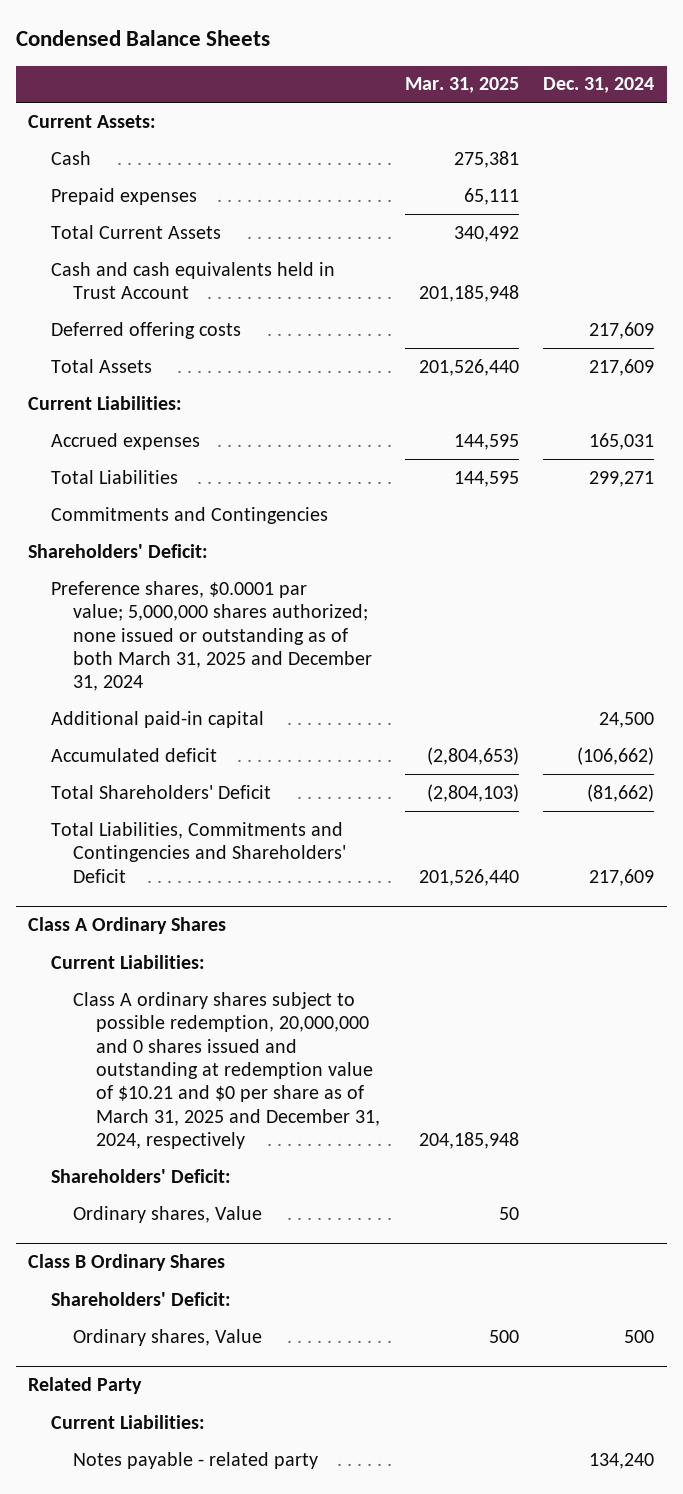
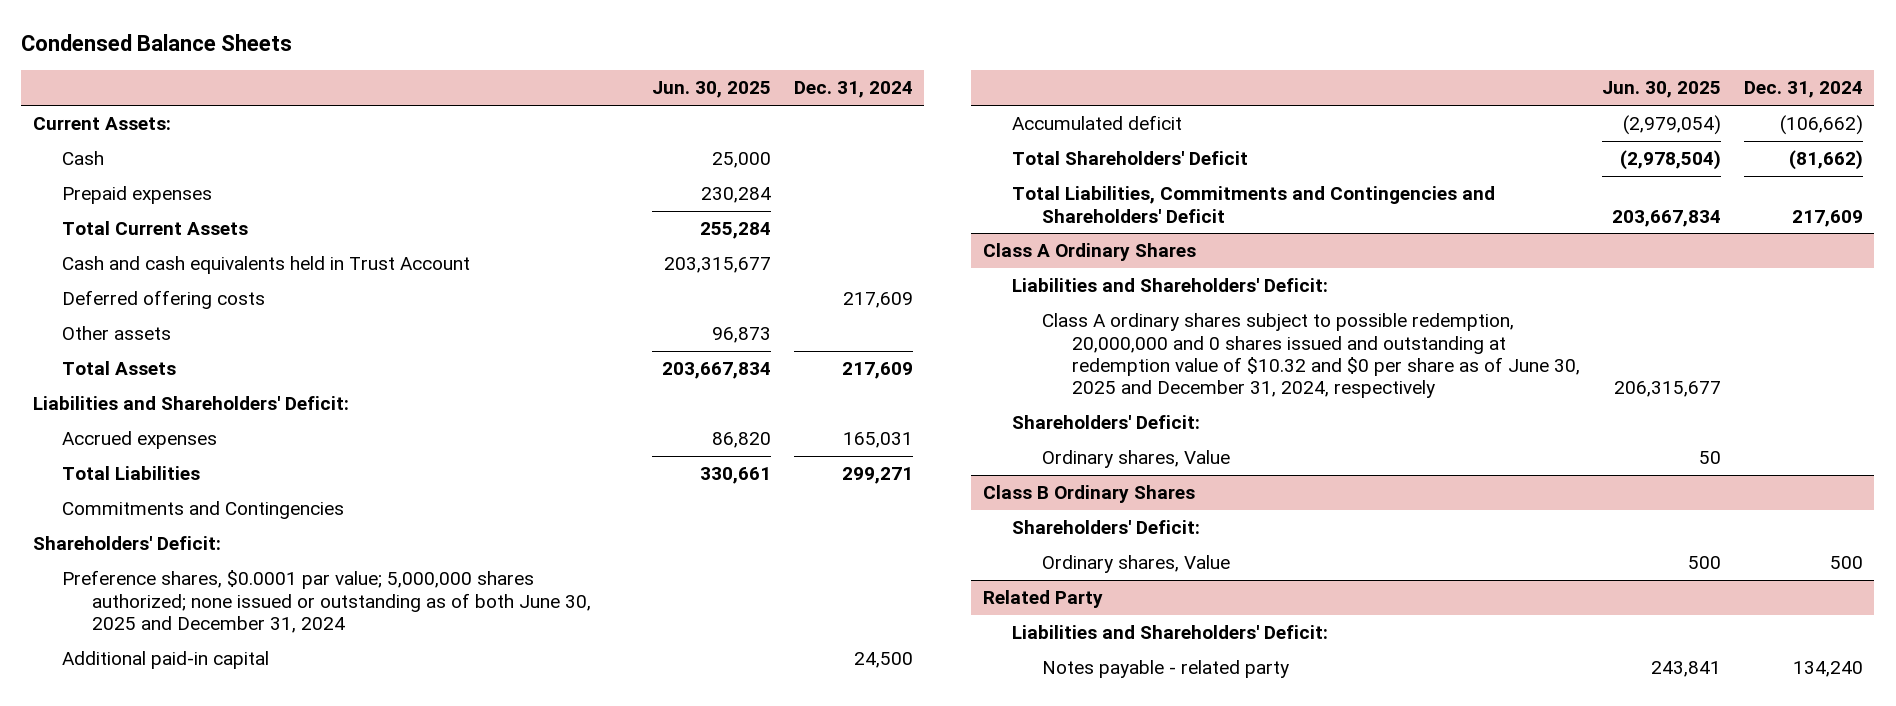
[404,77,519,94] Mar. 31, 2025 -> none
none -> [652,81,772,99] Jun. 30, 2025
none -> [62,326,172,341] Other assets
[28,395,183,410] Current Liabilities: -> none
none -> [32,396,349,411] Liabilities and Shareholders' Deficit:
[50,580,373,692] Preference shares, $0.0001 par value; 5,000,000 shares authorized; none issued or outstanding as of both March 31, 2025 and December 31, 2024 -> [62,570,592,633] Preference shares, $0.0001 par value; 5,000,000 shares authorized; none issued or outstanding as of both June 30, 2025 and December 31, 2024
[50,954,205,969] Current Liabilities: -> none
none -> [1012,278,1329,293] Liabilities and Shareholders' Deficit:
[73,991,380,1150] Class A ordinary shares subject to possible redemption, 20,000,000 and 0 shares issued and outstanding at redemption value of $10.21 and $0 per share as of March 31, 2025 and December 31, 2024, respectively -> [1042,313,1581,398] Class A ordinary shares subject to possible redemption, 20,000,000 and 0 shares issued and outstanding at redemption value of $10.32 and $0 per share as of June 30, 2025 and December 31, 2024, respectively
[50,1414,205,1429] Current Liabilities: -> none
none -> [1012,625,1329,640] Liabilities and Shareholders' Deficit:

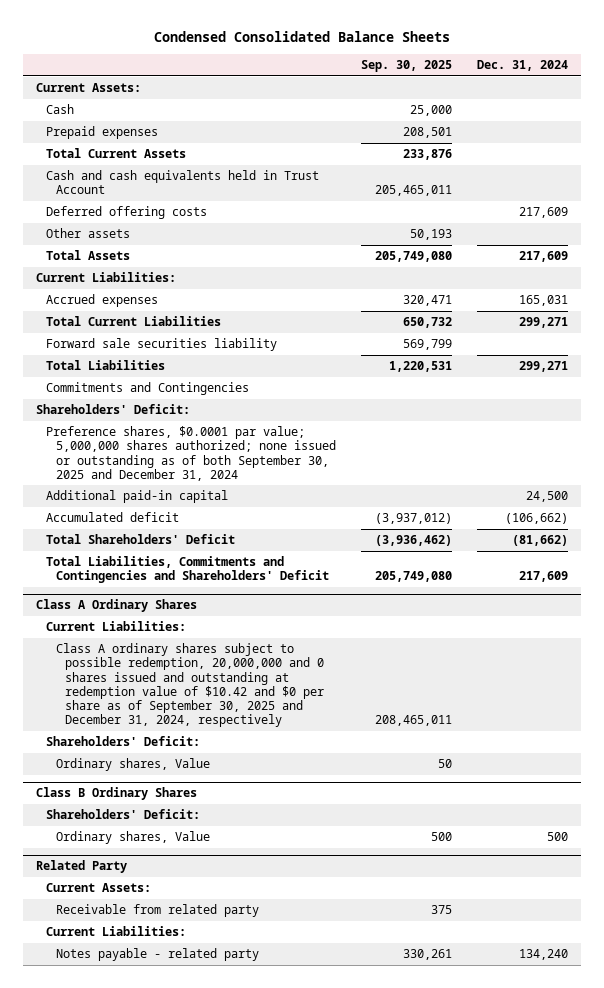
[21,33,293,51] Condensed Balance Sheets -> [154,30,451,42] Condensed Consolidated Balance Sheets
[652,81,772,99] Jun. 30, 2025 -> none
none -> [360,59,452,72] Sep. 30, 2025
[32,396,349,411] Liabilities and Shareholders' Deficit: -> none
none -> [36,272,177,283] Current Liabilities:
none -> [45,316,221,327] Total Current Liabilities
none -> [45,338,277,352] Forward sale securities liability
[62,570,592,633] Preference shares, $0.0001 par value; 5,000,000 shares authorized; none issued or outstanding as of both June 30, 2025 and December 31, 2024 -> [45,426,336,481] Preference shares, $0.0001 par value; 5,000,000 shares authorized; none issued or outstanding as of both September 30, 2025 and December 31, 2024
[1012,278,1329,293] Liabilities and Shareholders' Deficit: -> none
none -> [45,621,186,632] Current Liabilities:
[1042,313,1581,398] Class A ordinary shares subject to possible redemption, 20,000,000 and 0 shares issued and outstanding at redemption value of $10.32 and $0 per share as of June 30, 2025 and December 31, 2024, respectively -> [55,643,325,728] Class A ordinary shares subject to possible redemption, 20,000,000 and 0 shares issued and outstanding at redemption value of $10.42 and $0 per share as of September 30, 2025 and December 31, 2024, respectively
[1012,625,1329,640] Liabilities and Shareholders' Deficit: -> none
none -> [45,883,151,893] Current Assets:
none -> [55,904,259,918] Receivable from related party
none -> [45,926,186,937] Current Liabilities:

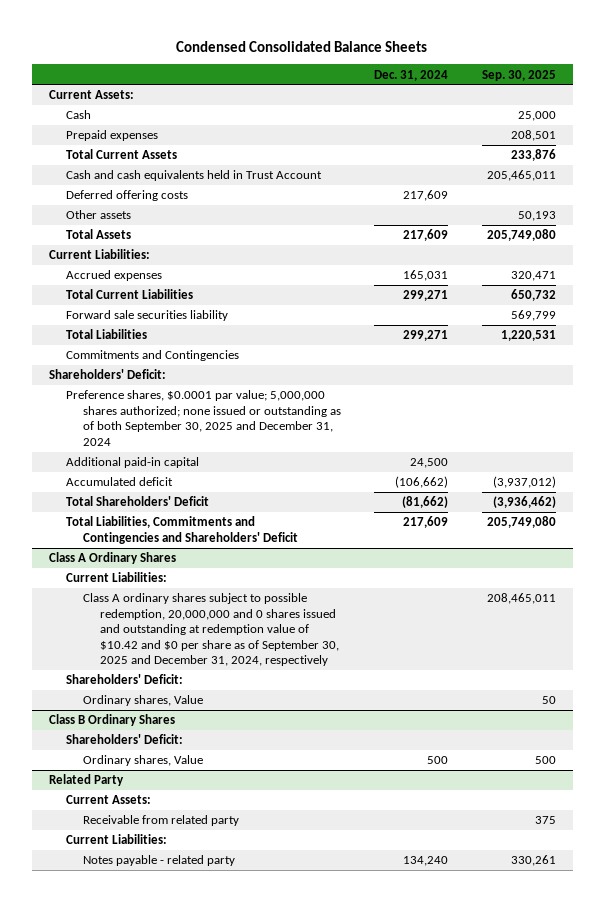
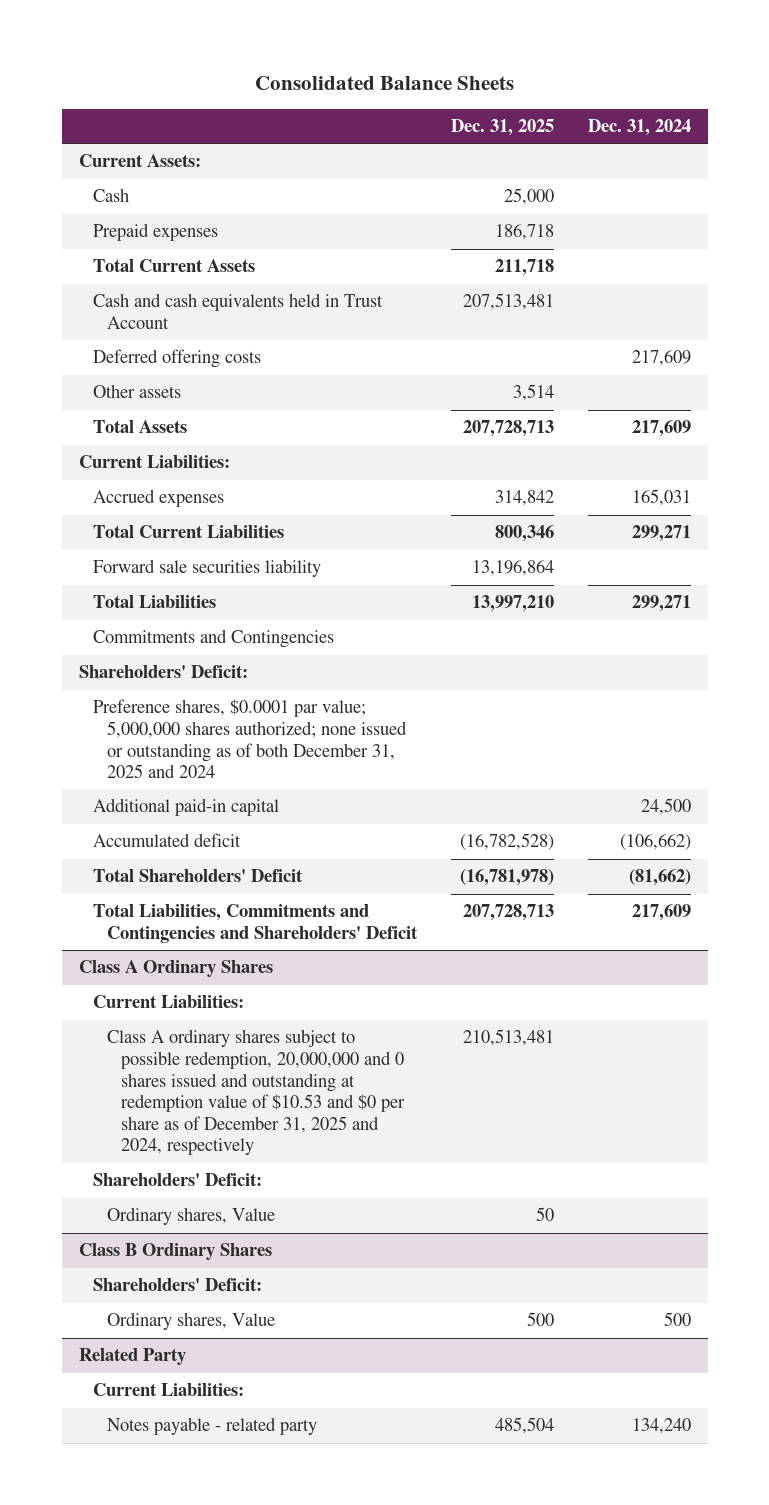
[176,40,428,52] Condensed Consolidated Balance Sheets -> [254,76,514,91] Consolidated Balance Sheets
[482,69,557,81] Sep. 30, 2025 -> none
none -> [450,119,554,137] Dec. 31, 2025
[65,390,341,446] Preference shares, $0.0001 par value; 5,000,000 shares authorized; none issued or outstanding as of both September 30, 2025 and December 31, 2024 -> [92,699,407,779] Preference shares, $0.0001 par value; 5,000,000 shares authorized; none issued or outstanding as of both December 31, 2025 and 2024
[82,593,339,667] Class A ordinary shares subject to possible redemption, 20,000,000 and 0 shares issued and outstanding at redemption value of $10.42 and $0 per share as of September 30, 2025 and December 31, 2024, respectively -> [106,1029,405,1156] Class A ordinary shares subject to possible redemption, 20,000,000 and 0 shares issued and outstanding at redemption value of $10.53 and $0 per share as of December 31, 2025 and 2024, respectively
[65,795,151,805] Current Assets: -> none
[82,815,239,827] Receivable from related party -> none

